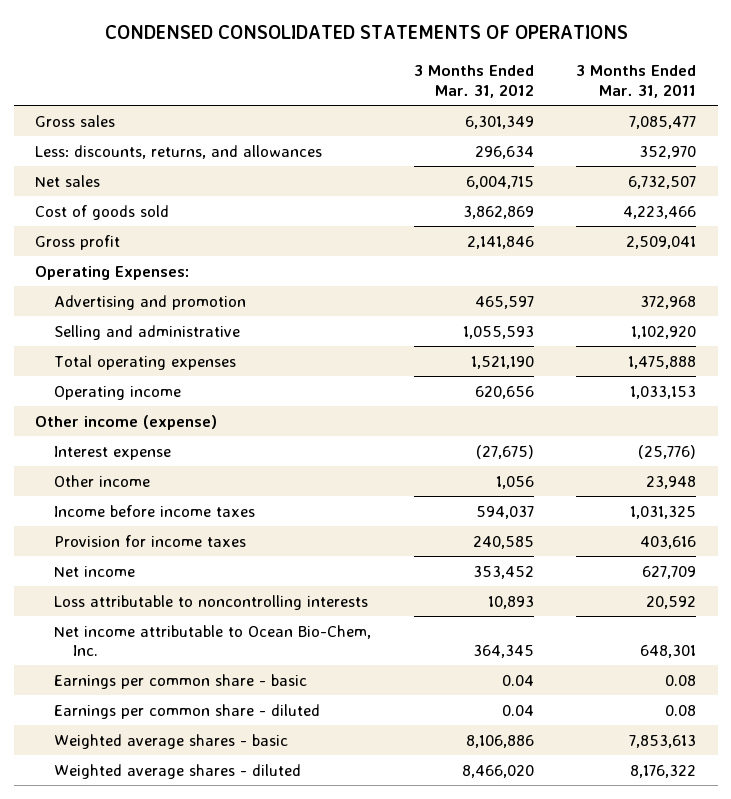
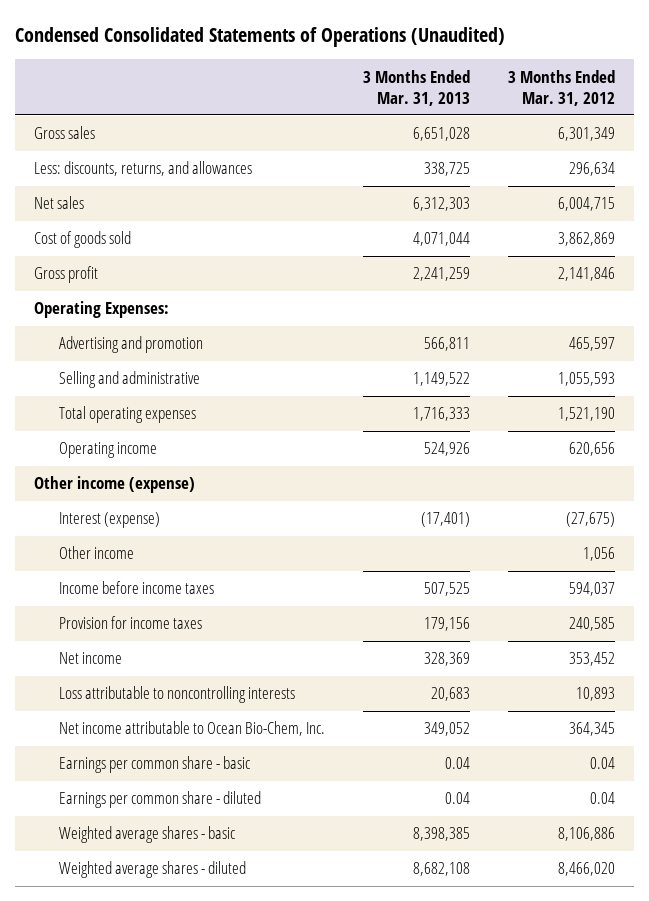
[104,25,628,40] CONDENSED CONSOLIDATED STATEMENTS OF OPERATIONS -> [15,26,506,47] Condensed Consolidated Statements of Operations (Unaudited)
[576,65,697,98] 3 Months Ended Mar. 31, 2011 -> none
none -> [363,69,471,106] 3 Months Ended Mar. 31, 2013
[53,445,171,460] Interest expense -> [59,512,161,529] Interest (expense)

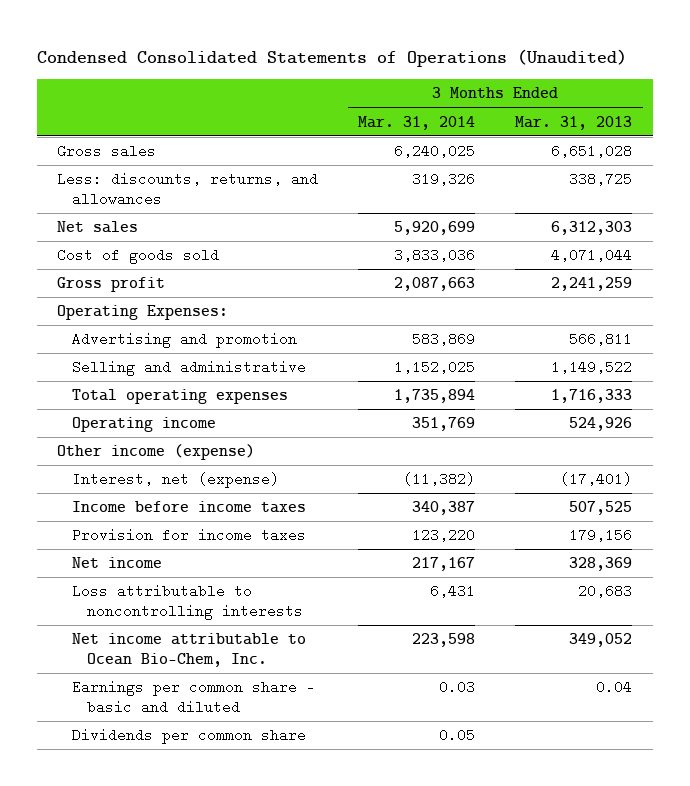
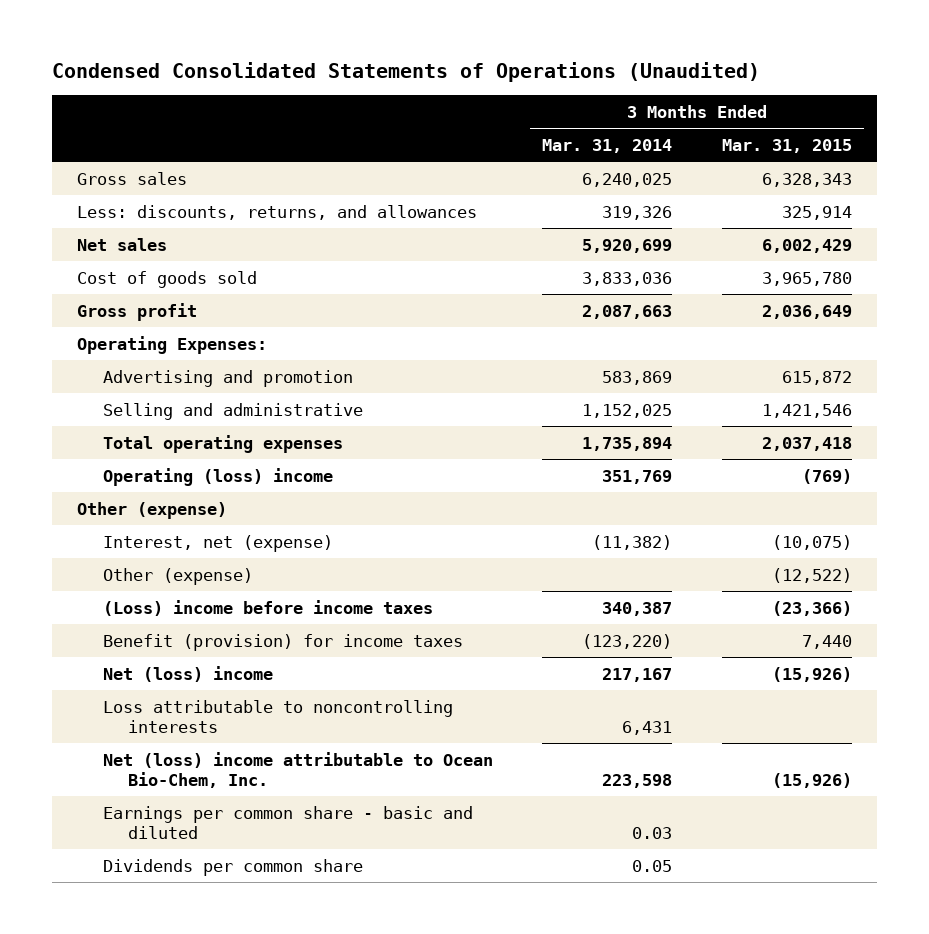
[515,115,633,130] Mar. 31, 2013 -> none
none -> [721,139,852,154] Mar. 31, 2015
[72,417,217,433] Operating income -> [102,467,333,486] Operating (loss) income
[57,444,256,461] Other income (expense) -> [77,501,228,519] Other (expense)
none -> [102,567,253,585] Other (expense)
[72,501,307,514] Income before income taxes -> [102,599,433,616] (Loss) income before income taxes
[72,528,307,543] Provision for income taxes -> [102,633,463,651] Benefit (provision) for income taxes
[412,528,476,543] 123,220 -> [582,633,673,649] (123,220)
[72,557,163,569] Net income -> [102,665,273,682] Net (loss) income
[72,633,307,668] Net income attributable to Ocean Bio-Chem, Inc. -> [102,751,493,788] Net (loss) income attributable to Ocean Bio-Chem, Inc.

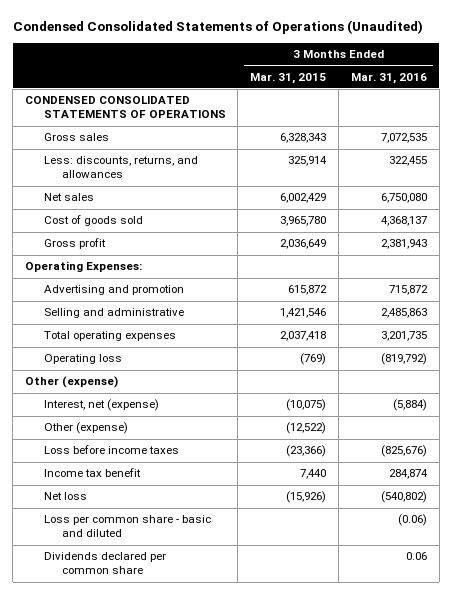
[542,139,673,154] Mar. 31, 2014 -> none
none -> [350,72,427,84] Mar. 31, 2016
none -> [25,96,226,119] CONDENSED CONSOLIDATED STATEMENTS OF OPERATIONS
[102,467,333,486] Operating (loss) income -> [43,354,122,365] Operating loss
[102,665,273,682] Net (loss) income -> none
[102,699,453,733] Loss attributable to noncontrolling interests -> none
[102,599,433,616] (Loss) income before income taxes -> [43,445,179,455] Loss before income taxes
[102,633,463,651] Benefit (provision) for income taxes -> [43,468,141,478] Income tax benefit
[102,751,493,788] Net (loss) income attributable to Ocean Bio-Chem, Inc. -> [43,492,87,501] Net loss
[102,805,473,839] Earnings per common share - basic and diluted -> [43,515,211,538] Loss per common share - basic and diluted
[102,858,363,876] Dividends per common share -> [43,552,166,575] Dividends declared per common share

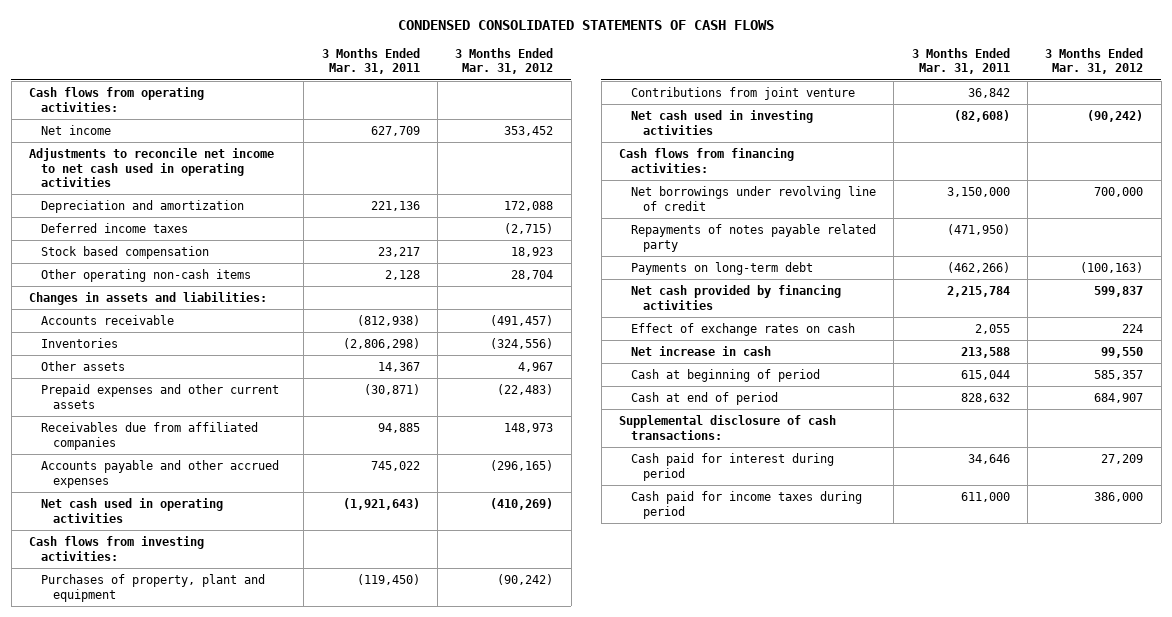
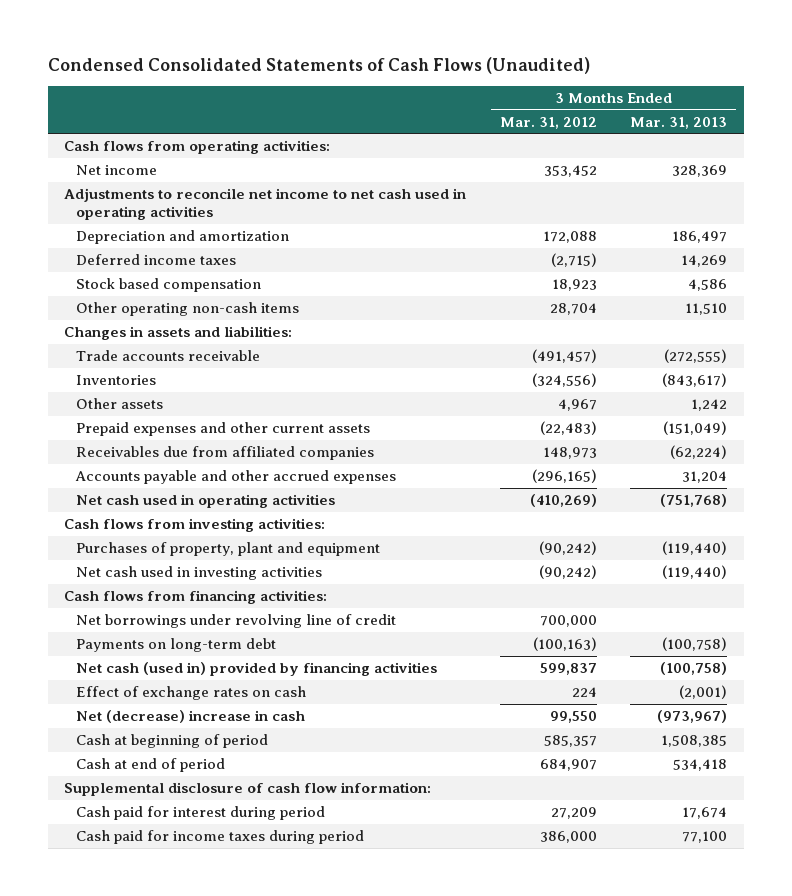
[398,19,775,30] CONDENSED CONSOLIDATED STATEMENTS OF CASH FLOWS -> [47,57,590,75] Condensed Consolidated Statements of Cash Flows (Unaudited)
[321,47,420,75] 3 Months Ended Mar. 31, 2011 -> none
none -> [630,116,728,129] Mar. 31, 2013
[41,314,175,325] Accounts receivable -> [76,350,261,362] Trade accounts receivable
[631,86,856,100] Contributions from joint venture -> none
[631,223,877,252] Repayments of notes payable related party -> none
[631,284,842,310] Net cash provided by financing activities -> [76,662,438,677] Net cash (used in) provided by financing activities
[631,345,772,356] Net increase in cash -> [76,710,306,724] Net (decrease) increase in cash
[619,414,837,440] Supplemental disclosure of cash transactions: -> [64,782,432,797] Supplemental disclosure of cash flow information:

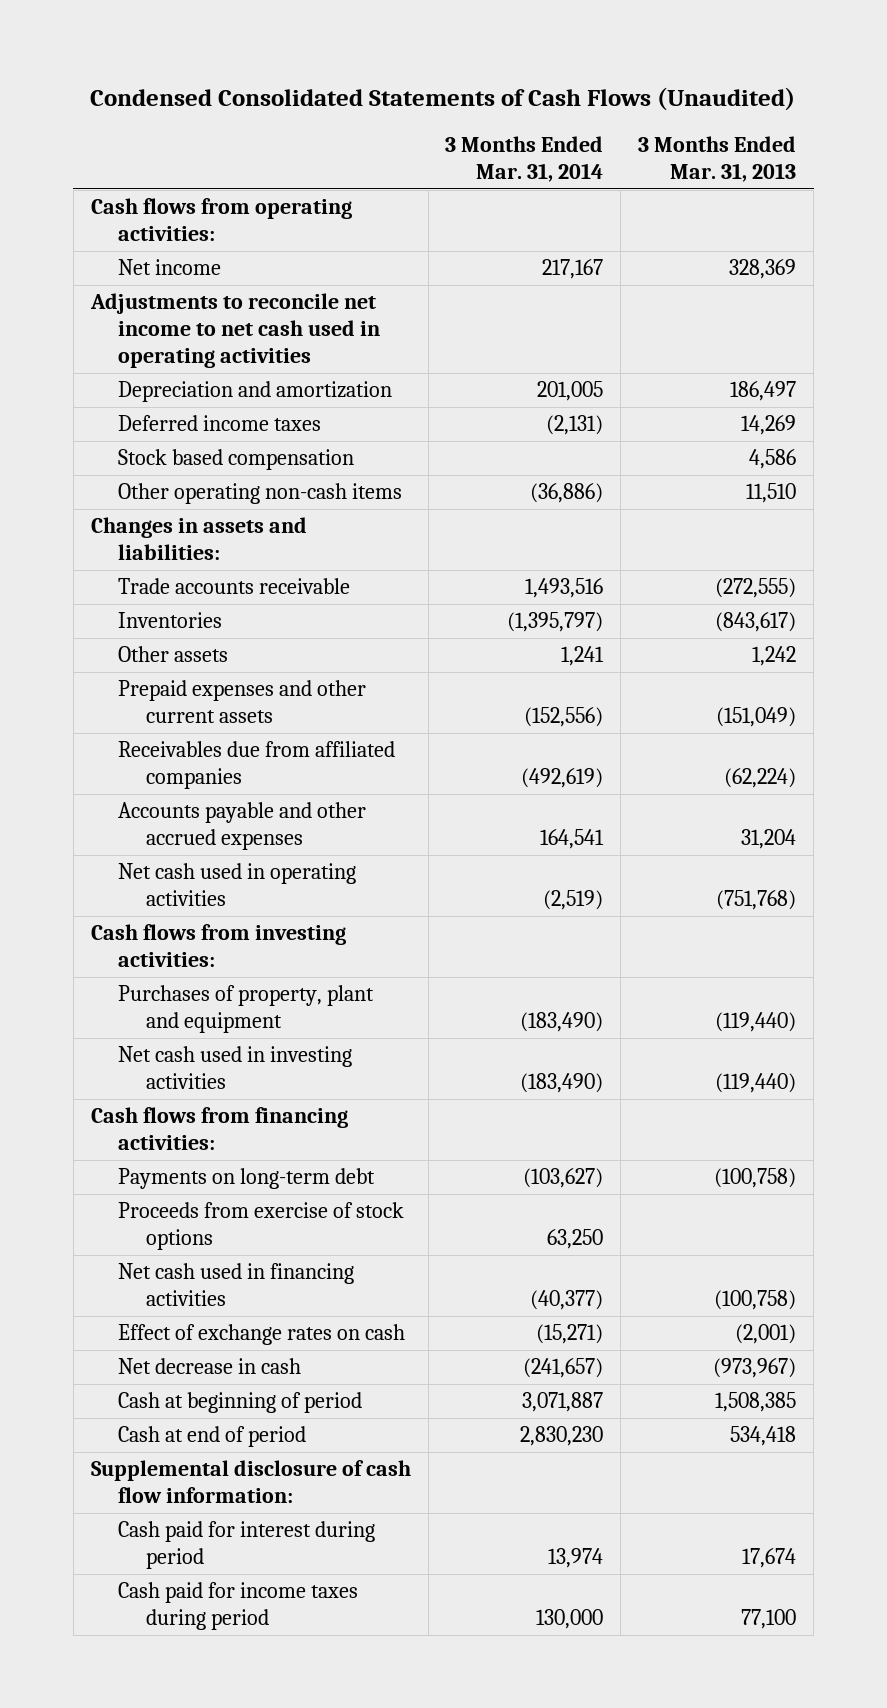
[499,116,597,129] Mar. 31, 2012 -> none
none -> [445,136,604,182] 3 Months Ended Mar. 31, 2014
[76,614,397,629] Net borrowings under revolving line of credit -> none
none -> [118,1202,405,1251] Proceeds from exercise of stock options
[76,662,438,677] Net cash (used in) provided by financing activities -> [118,1263,355,1307] Net cash used in financing activities
[76,710,306,724] Net (decrease) increase in cash -> [118,1358,302,1375] Net decrease in cash

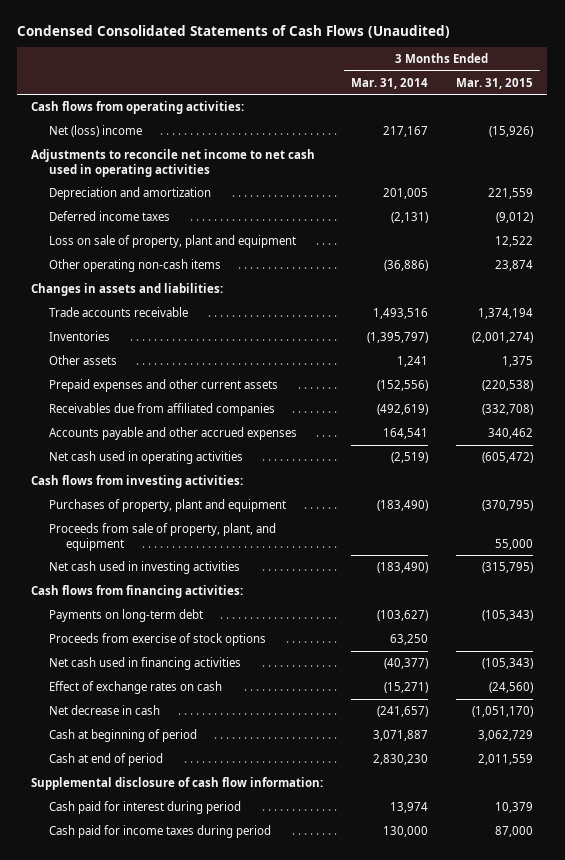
[638,136,797,182] 3 Months Ended Mar. 31, 2013 -> none
none -> [456,77,534,89] Mar. 31, 2015
[118,259,222,276] Net income -> [48,124,142,137] Net (loss) income
[118,449,355,471] Stock based compensation -> none
none -> [48,234,296,248] Loss on sale of property, plant and equipment
none -> [48,522,276,551] Proceeds from sale of property, plant, and equipment

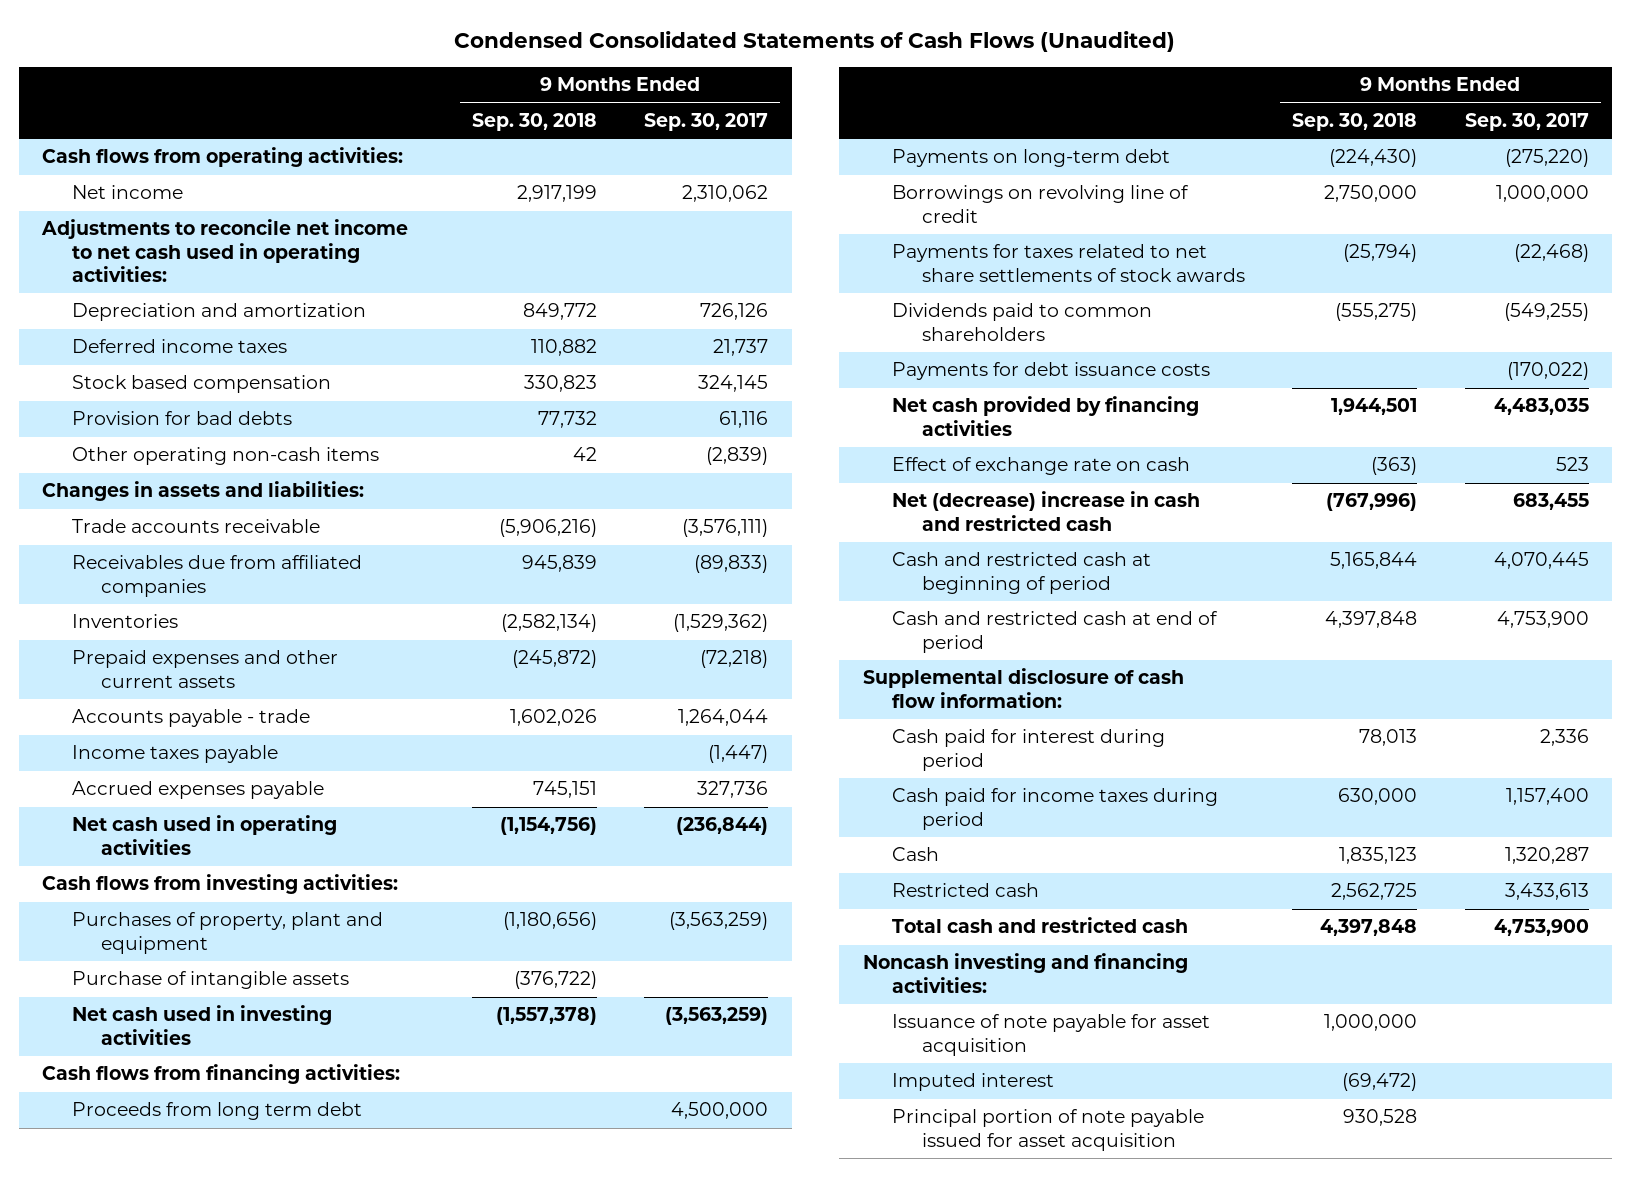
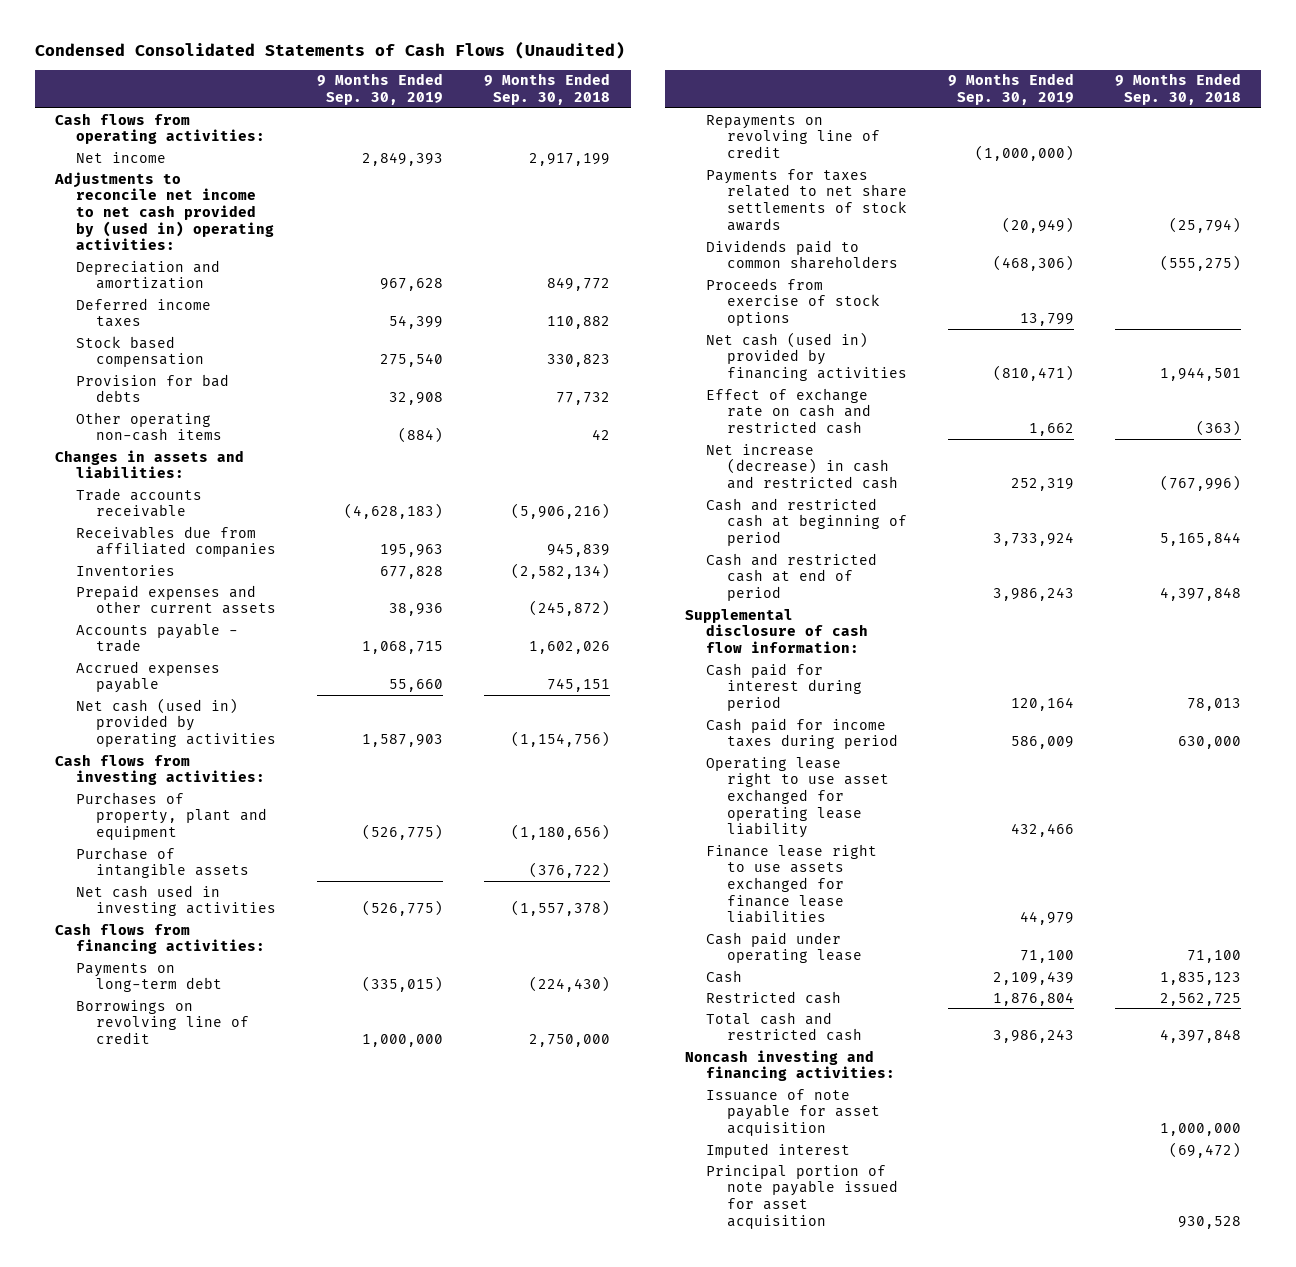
[644,113,769,132] Sep. 30, 2017 -> none
none -> [317,73,444,106] 9 Months Ended Sep. 30, 2019
[41,219,409,283] Adjustments to reconcile net income to net cash used in operating activities: -> [54,171,274,251] Adjustments to reconcile net income to net cash provided by (used in) operating activities:
[71,745,278,764] Income taxes payable -> none
[71,815,337,855] Net cash used in operating activities -> [75,697,277,747] Net cash (used in) provided by operating activities
[71,1102,362,1121] Proceeds from long term debt -> none
none -> [706,114,880,158] Repayments on revolving line of credit
[892,362,1211,381] Payments for debt issuance costs -> none
none -> [706,277,880,326] Proceeds from exercise of stock options
[892,396,1200,436] Net cash provided by financing activities -> [706,331,907,381] Net cash (used in) provided by financing activities
[892,457,1191,476] Effect of exchange rate on cash -> [706,387,871,434] Effect of exchange rate on cash and restricted cash
[892,491,1201,531] Net (decrease) increase in cash and restricted cash -> [706,443,898,489] Net increase (decrease) in cash and restricted cash
none -> [706,756,889,839] Operating lease right to use asset exchanged for operating lease liability
none -> [706,843,878,924] Finance lease right to use assets exchanged for finance lease liabilities
none -> [706,931,862,964] Cash paid under operating lease

